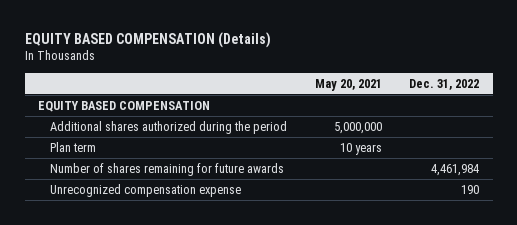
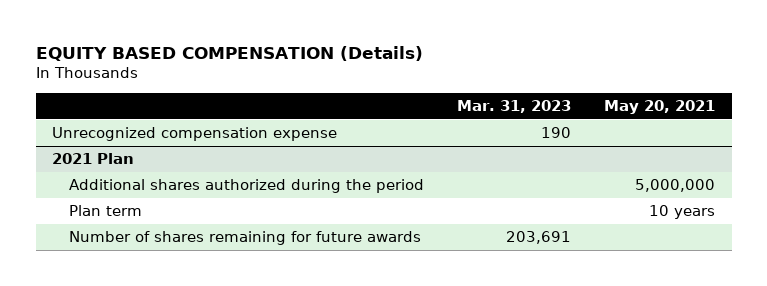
[409,78,480,90] Dec. 31, 2022 -> none
none -> [457,100,572,114] Mar. 31, 2023
[38,100,211,112] EQUITY BASED COMPENSATION -> none
[50,120,288,134] Additional shares authorized during the period -> none
[50,141,97,152] Plan term -> none
[50,162,285,176] Number of shares remaining for future awards -> none
none -> [52,153,135,165] 2021 Plan
none -> [69,179,425,194] Additional shares authorized during the period
none -> [69,205,143,217] Plan term
none -> [69,231,422,246] Number of shares remaining for future awards

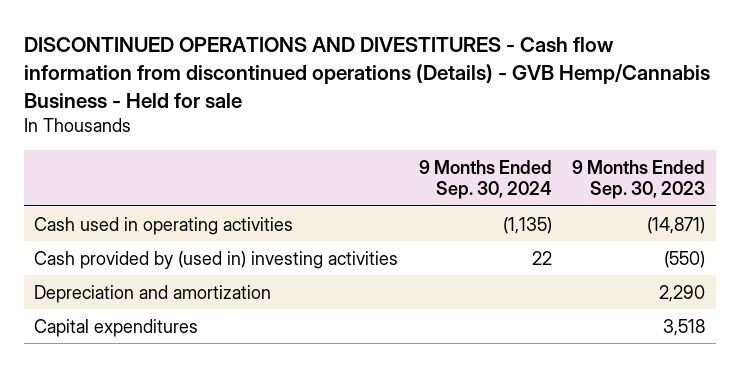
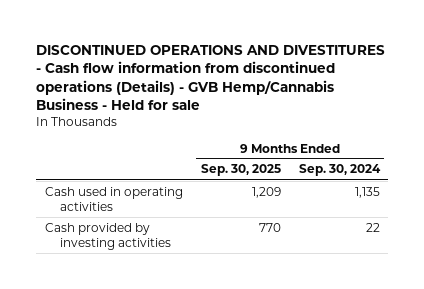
[572,159,706,200] 9 Months Ended Sep. 30, 2023 -> none
none -> [200,164,281,177] Sep. 30, 2025
[34,284,272,303] Depreciation and amortization -> none
[34,318,199,337] Capital expenditures -> none
[502,216,552,234] (1,135) -> [354,186,380,198] 1,135
[34,250,399,269] Cash provided by (used in) investing activities -> [44,222,172,250] Cash provided by investing activities

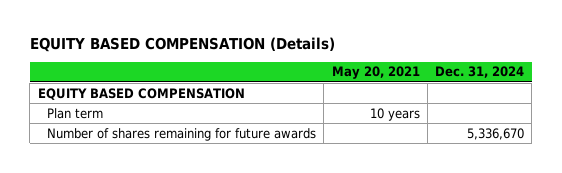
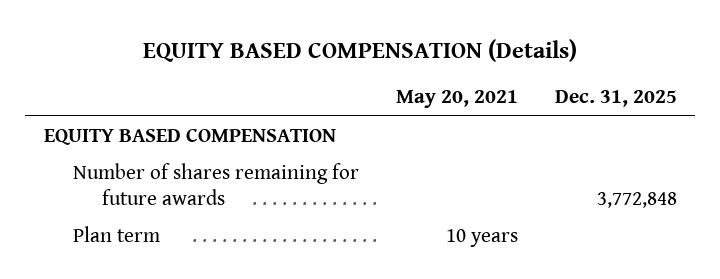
[435,66,525,79] Dec. 31, 2024 -> none
none -> [554,90,677,108] Dec. 31, 2025
[47,107,104,119] Plan term -> [72,226,160,243] Plan term

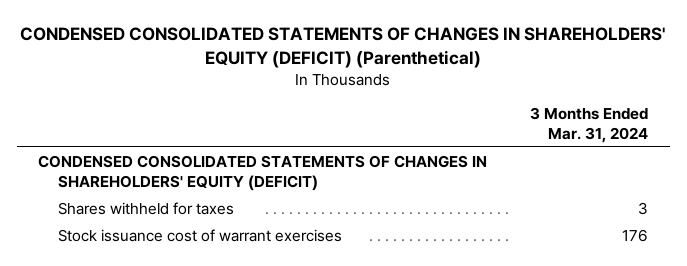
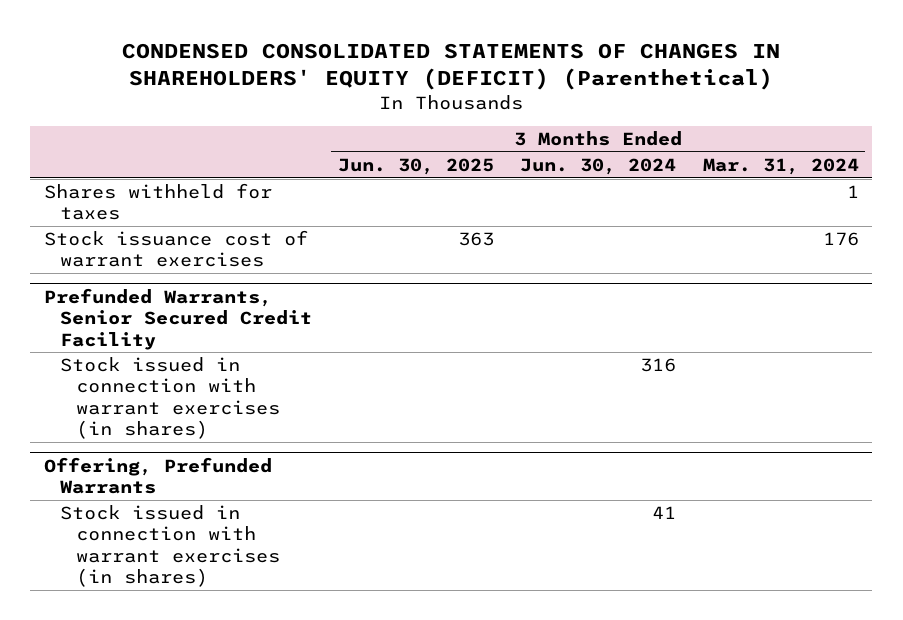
none -> [338,157,495,175] Jun. 30, 2025
none -> [520,157,677,175] Jun. 30, 2024
[38,154,488,191] CONDENSED CONSOLIDATED STATEMENTS OF CHANGES IN SHAREHOLDERS' EQUITY (DEFICIT) -> none
[638,201,649,215] 3 -> [846,184,859,198] 1
none -> [43,287,312,350] Prefunded Warrants, Senior Secured Credit Facility
none -> [59,356,280,440] Stock issued in connection with warrant exercises (in shares)
none -> [43,456,272,495] Offering, Prefunded Warrants
none -> [59,504,280,588] Stock issued in connection with warrant exercises (in shares)

